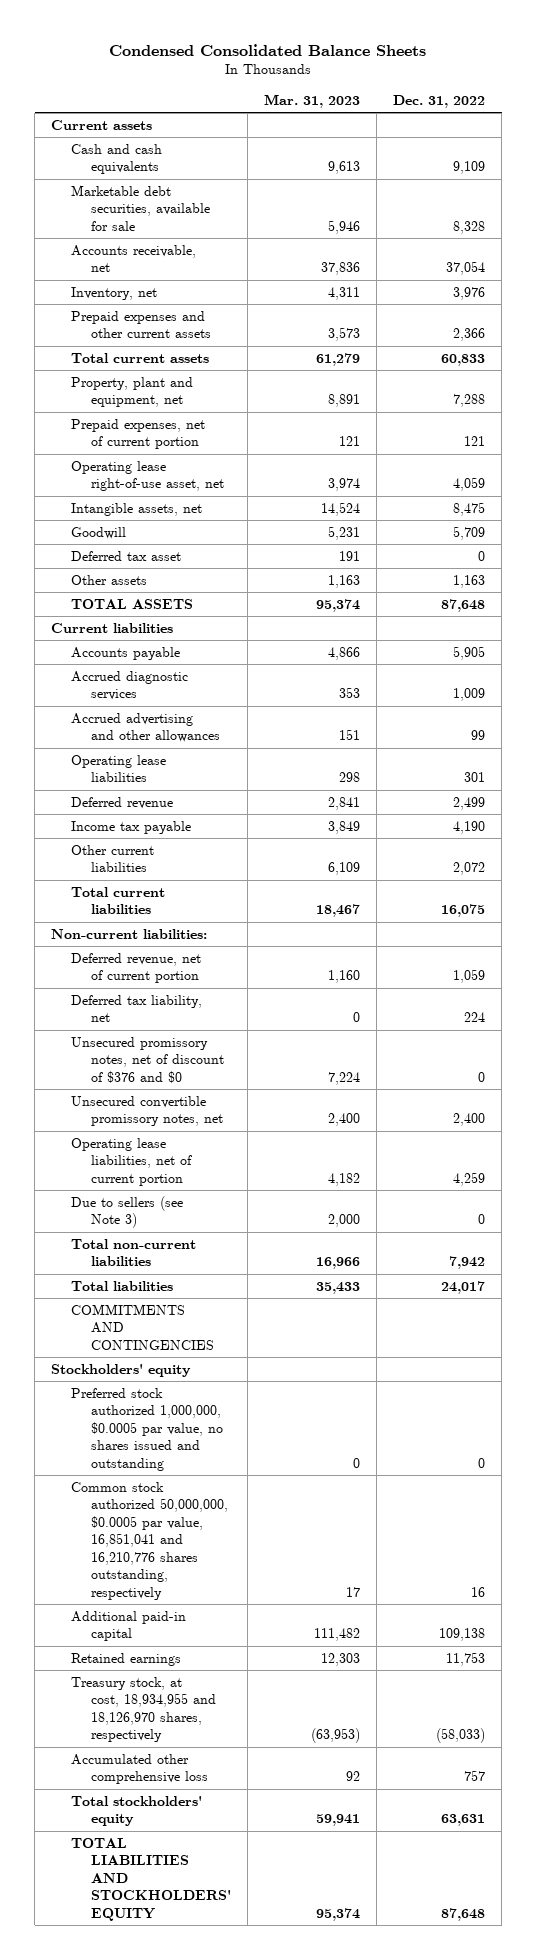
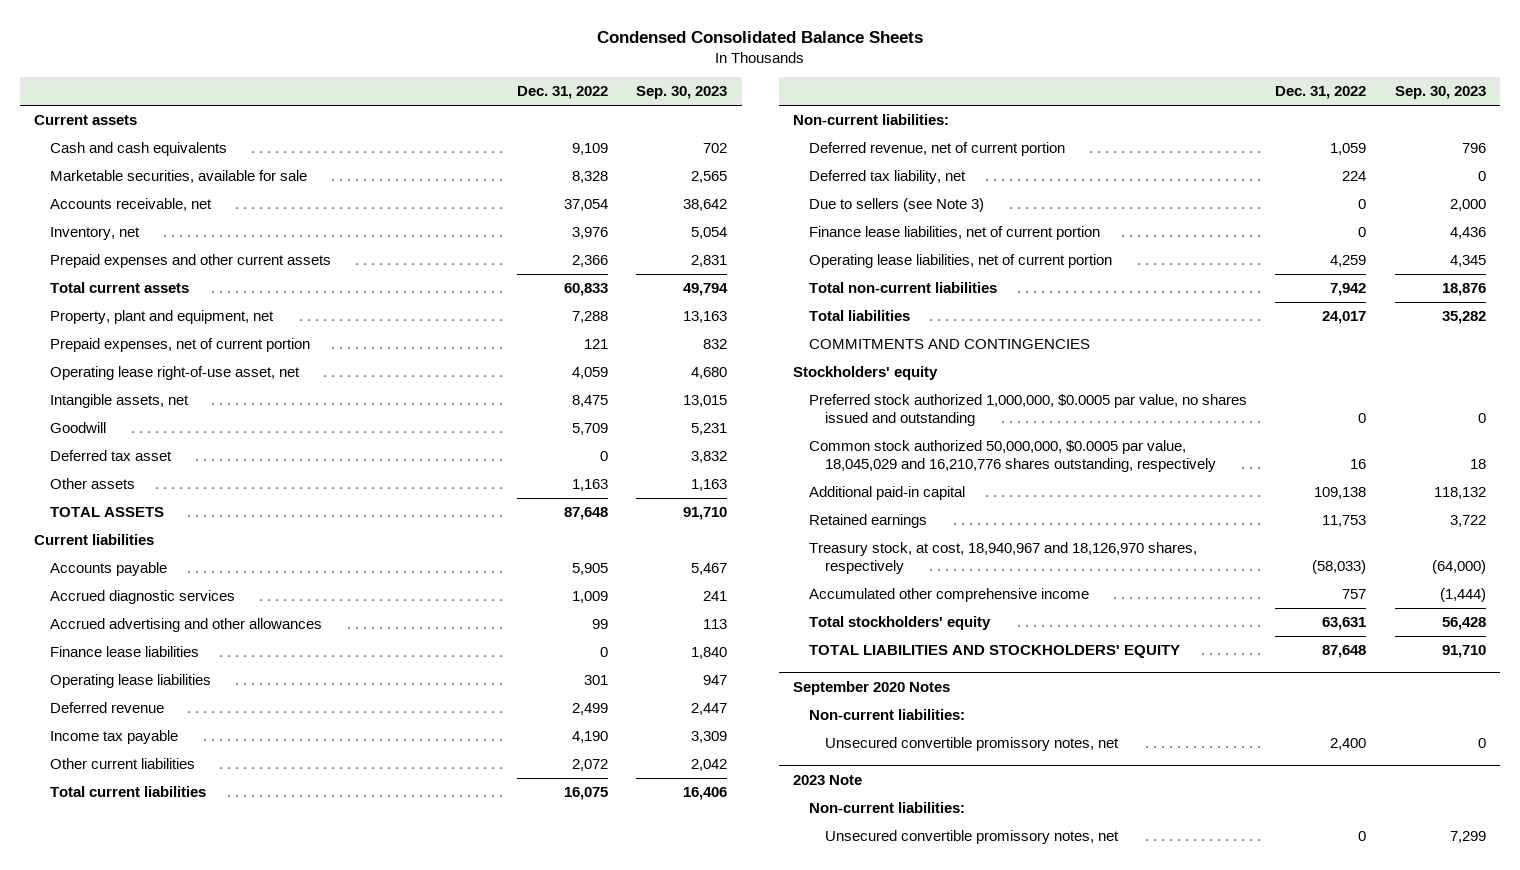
[263,93,360,108] Mar. 31, 2023 -> none
none -> [636,86,728,100] Sep. 30, 2023
[71,184,210,231] Marketable debt securities, available for sale -> [50,170,308,184] Marketable securities, available for sale
none -> [50,646,200,658] Finance lease liabilities
[71,1036,224,1083] Unsecured promissory notes, net of discount of $376 and $0 -> none
[71,1095,223,1127] Unsecured convertible promissory notes, net -> none
none -> [808,226,1100,241] Finance lease liabilities, net of current portion
[71,1137,192,1186] Operating lease liabilities, net of current portion -> [808,254,1112,269] Operating lease liabilities, net of current portion
[71,1481,228,1600] Common stock authorized 50,000,000, $0.0005 par value, 16,851,041 and 16,210,776 shares outstanding, respectively -> [808,440,1217,473] Common stock authorized 50,000,000, $0.0005 par value, 18,045,029 and 16,210,776 shares outstanding, respectively
[71,1676,216,1743] Treasury stock, at cost, 18,934,955 and 18,126,970 shares, respectively -> [808,542,1197,575] Treasury stock, at cost, 18,940,967 and 18,126,970 shares, respectively
[71,1753,208,1785] Accumulated other comprehensive loss -> [808,588,1089,603] Accumulated other comprehensive income
none -> [792,681,950,696] September 2020 Notes
none -> [808,709,965,721] Non-current liabilities:
none -> [825,737,1120,752] Unsecured convertible promissory notes, net
none -> [792,775,862,786] 2023 Note
none -> [808,802,965,814] Non-current liabilities:
none -> [825,830,1120,845] Unsecured convertible promissory notes, net

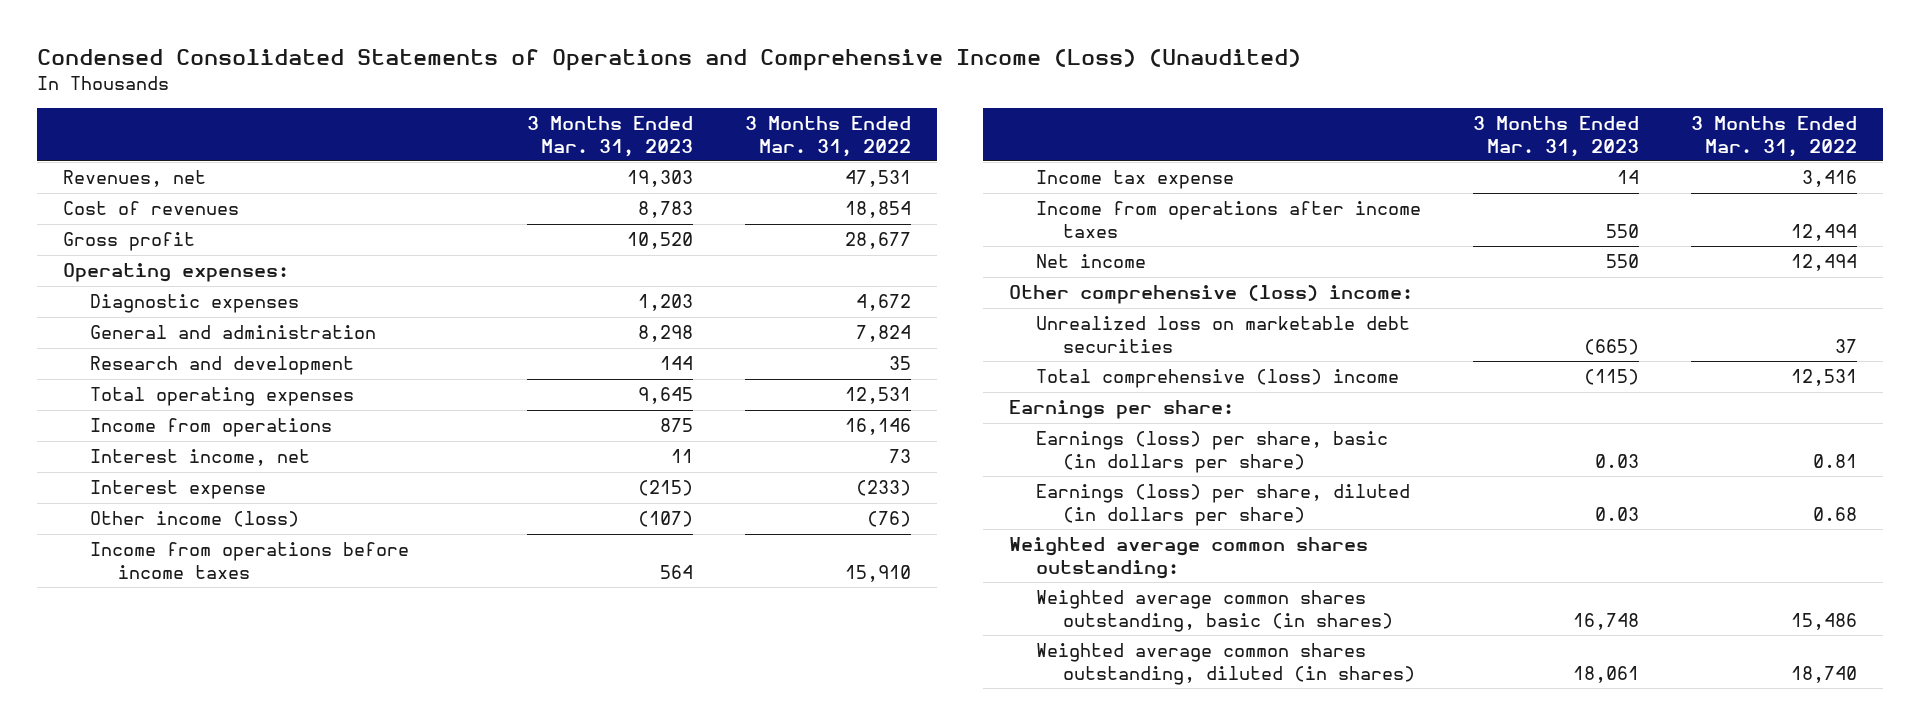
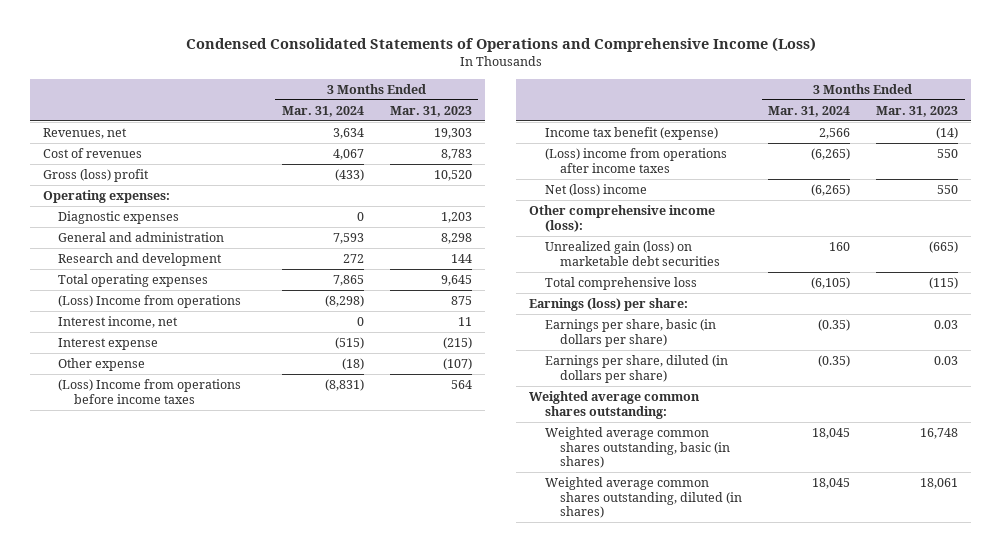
[37,49,1302,72] Condensed Consolidated Statements of Operations and Comprehensive Income (Loss) (Unaudited) -> [185,37,816,53] Condensed Consolidated Statements of Operations and Comprehensive Income (Loss)
[745,115,912,157] 3 Months Ended Mar. 31, 2022 -> none
none -> [281,105,364,117] Mar. 31, 2024
[63,232,196,252] Gross profit -> [42,168,149,182] Gross (loss) profit
[90,418,333,438] Income from operations -> [58,294,242,308] (Loss) Income from operations
[90,511,300,528] Other income (loss) -> [58,357,146,371] Other expense
[90,542,410,579] Income from operations before income taxes -> [58,378,242,404] (Loss) Income from operations before income taxes
[1036,170,1235,190] Income tax expense -> [544,126,718,140] Income tax benefit (expense)
[1617,170,1640,185] 14 -> [936,126,959,139] (14)
[1036,201,1422,238] Income from operations after income taxes -> [544,147,727,173] (Loss) income from operations after income taxes
[1036,254,1147,269] Net income -> [544,183,647,196] Net (loss) income
[1008,285,1413,305] Other comprehensive (loss) income: -> [529,204,716,232] Other comprehensive income (loss):
[1036,316,1411,353] Unrealized loss on marketable debt securities -> [544,240,721,266] Unrealized gain (loss) on marketable debt securities
[1036,369,1400,389] Total comprehensive (loss) income -> [544,276,697,290] Total comprehensive loss
[1008,400,1234,420] Earnings per share: -> [529,297,689,311] Earnings (loss) per share:
[1036,431,1389,473] Earnings (loss) per share, basic (in dollars per share) -> [544,318,716,347] Earnings per share, basic (in dollars per share)
[1036,484,1411,526] Earnings (loss) per share, diluted (in dollars per share) -> [544,354,728,383] Earnings per share, diluted (in dollars per share)

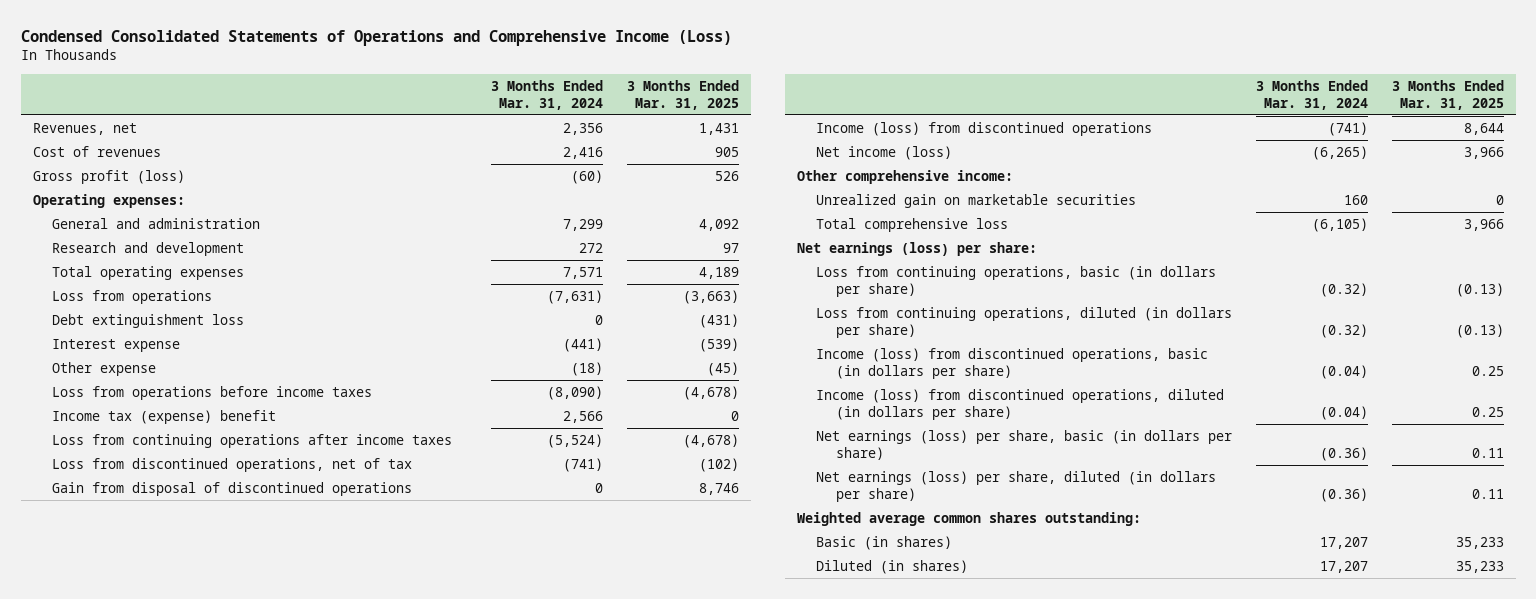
[389,105,472,117] Mar. 31, 2023 -> none
none -> [627,79,740,110] 3 Months Ended Mar. 31, 2025
[332,127,364,139] 3,634 -> [563,122,604,135] 2,356
[332,148,364,160] 4,067 -> [563,146,604,159] 2,416
[42,168,149,182] Gross (loss) profit -> [32,169,185,184] Gross profit (loss)
[334,168,364,181] (433) -> [571,169,604,184] (60)
[58,210,180,224] Diagnostic expenses -> none
[332,232,364,244] 7,593 -> [563,218,604,231] 7,299
[58,315,179,328] Interest income, net -> none
[332,274,364,286] 7,865 -> [563,266,604,279] 7,571
[58,294,242,308] (Loss) Income from operations -> [51,289,212,304] Loss from operations
[324,294,364,307] (8,298) -> [547,289,604,304] (7,631)
none -> [51,313,244,328] Debt extinguishment loss
[334,336,364,349] (515) -> [563,337,604,352] (441)
[58,378,242,404] (Loss) Income from operations before income taxes -> [51,385,372,400] Loss from operations before income taxes
[324,378,364,391] (8,831) -> [547,385,604,400] (8,090)
[544,126,718,140] Income tax benefit (expense) -> [51,409,276,424] Income tax (expense) benefit
[544,147,727,173] (Loss) income from operations after income taxes -> [51,433,452,448] Loss from continuing operations after income taxes
[811,147,851,160] (6,265) -> [547,433,604,448] (5,524)
none -> [51,457,412,472] Loss from discontinued operations, net of tax
none -> [51,481,412,496] Gain from disposal of discontinued operations
none -> [816,121,1153,136] Income (loss) from discontinued operations
[544,183,647,196] Net (loss) income -> [816,145,953,160] Net income (loss)
[529,204,716,232] Other comprehensive income (loss): -> [797,169,1014,184] Other comprehensive income:
[544,240,721,266] Unrealized gain (loss) on marketable debt securities -> [816,193,1137,208] Unrealized gain on marketable securities
[529,297,689,311] Earnings (loss) per share: -> [797,241,1038,256] Net earnings (loss) per share:
none -> [816,265,1217,297] Loss from continuing operations, basic (in dollars per share)
none -> [816,306,1233,338] Loss from continuing operations, diluted (in dollars per share)
none -> [816,347,1209,379] Income (loss) from discontinued operations, basic (in dollars per share)
none -> [816,388,1225,420] Income (loss) from discontinued operations, diluted (in dollars per share)
[544,318,716,347] Earnings per share, basic (in dollars per share) -> [816,429,1233,460] Net earnings (loss) per share, basic (in dollars per share)
[818,318,851,331] (0.35) -> [1320,446,1369,461] (0.36)
[544,354,728,383] Earnings per share, diluted (in dollars per share) -> [816,470,1217,502] Net earnings (loss) per share, diluted (in dollars per share)
[818,354,851,367] (0.35) -> [1320,487,1369,502] (0.36)
[544,426,731,469] Weighted average common shares outstanding, basic (in shares) -> [816,535,953,550] Basic (in shares)
[812,427,851,439] 18,045 -> [1320,536,1369,549] 17,207
[544,476,743,519] Weighted average common shares outstanding, diluted (in shares) -> [816,559,969,574] Diluted (in shares)
[812,477,851,489] 18,045 -> [1320,560,1369,573] 17,207

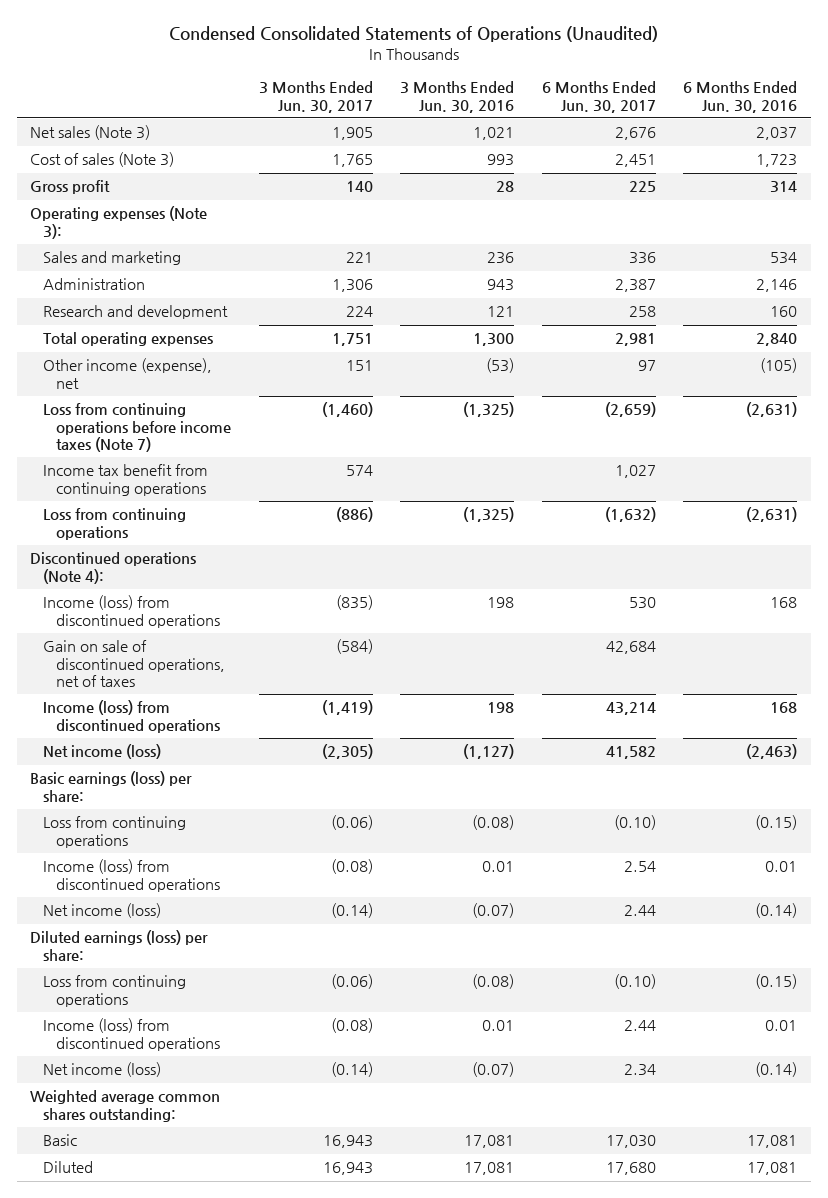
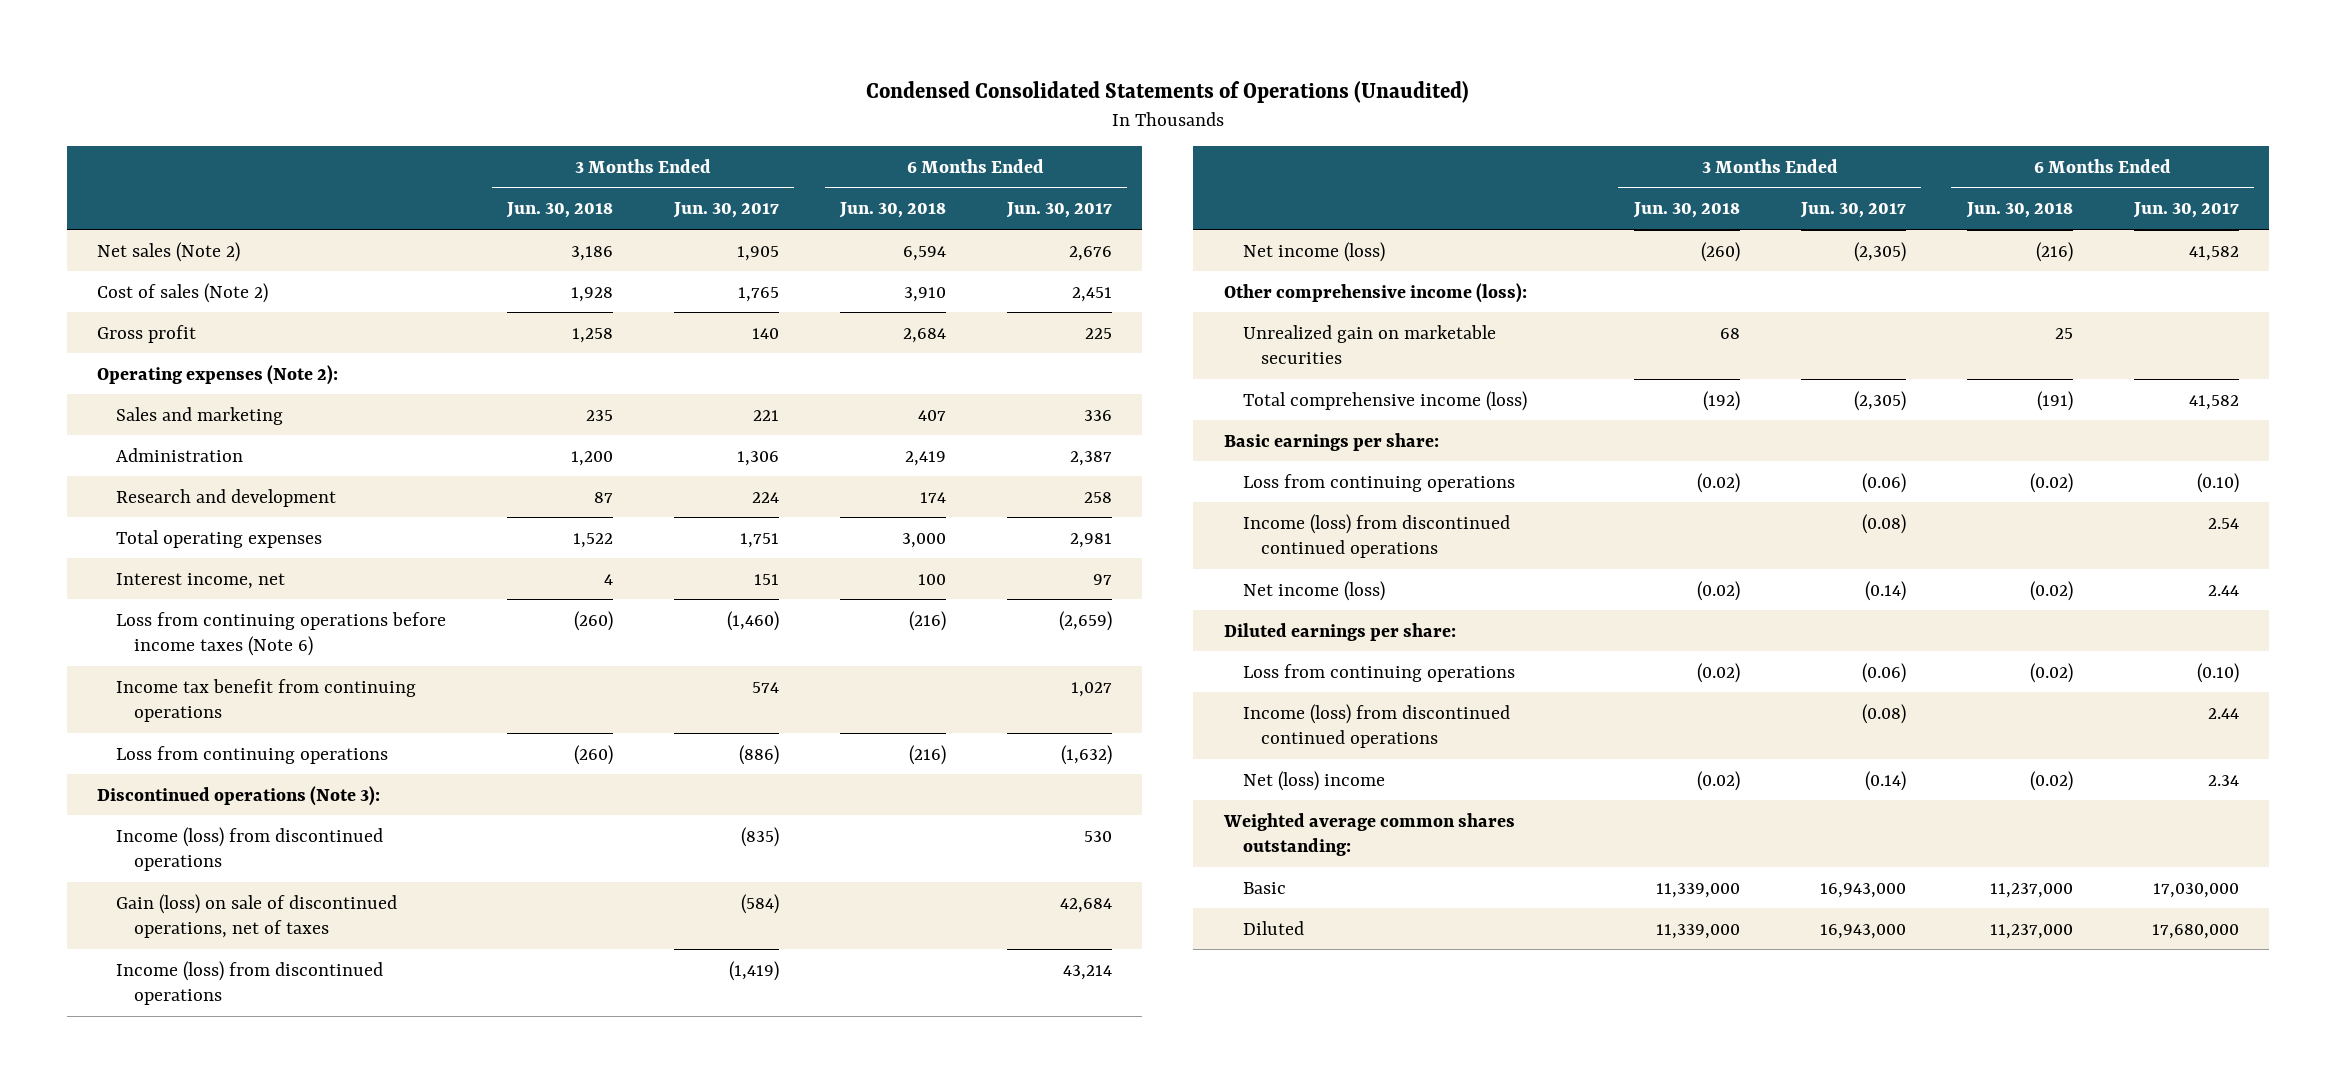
[400,81,515,113] 3 Months Ended Jun. 30, 2016 -> none
[683,81,798,113] 6 Months Ended Jun. 30, 2016 -> none
none -> [505,202,613,219] Jun. 30, 2018
none -> [838,202,946,219] Jun. 30, 2018
[30,125,151,141] Net sales (Note 3) -> [97,241,241,262] Net sales (Note 2)
[30,152,175,168] Cost of sales (Note 3) -> [97,282,269,303] Cost of sales (Note 2)
[30,206,208,239] Operating expenses (Note 3): -> [97,364,339,385] Operating expenses (Note 2):
[43,358,213,389] Other income (expense), net -> [115,572,285,589] Interest income, net
[43,403,231,453] Loss from continuing operations before income taxes (Note 7) -> [115,611,446,657] Loss from continuing operations before income taxes (Note 6)
[30,552,197,584] Discontinued operations (Note 4): -> [97,785,381,806] Discontinued operations (Note 3):
[43,640,225,688] Gain on sale of discontinued operations, net of taxes -> [115,893,397,939] Gain (loss) on sale of discontinued operations, net of taxes
none -> [1223,282,1527,303] Other comprehensive income (loss):
none -> [1242,324,1496,365] Unrealized gain on marketable securities
none -> [1242,390,1527,411] Total comprehensive income (loss)
[30,771,193,802] Basic earnings (loss) per share: -> [1223,432,1439,451] Basic earnings per share:
[43,859,220,892] Income (loss) from discontinued operations -> [1242,513,1510,559] Income (loss) from discontinued continued operations
[30,930,209,961] Diluted earnings (loss) per share: -> [1223,622,1456,641] Diluted earnings per share:
[43,1018,220,1051] Income (loss) from discontinued operations -> [1242,703,1510,749] Income (loss) from discontinued continued operations
[43,1062,162,1078] Net income (loss) -> [1242,770,1385,791] Net (loss) income
[322,1135,373,1149] 16,943 -> [1819,882,1906,898] 16,943,000
[605,1135,656,1149] 17,030 -> [2152,882,2239,898] 17,030,000
[322,1162,373,1176] 16,943 -> [1819,923,1906,939] 16,943,000
[605,1162,656,1176] 17,680 -> [2151,923,2239,939] 17,680,000

